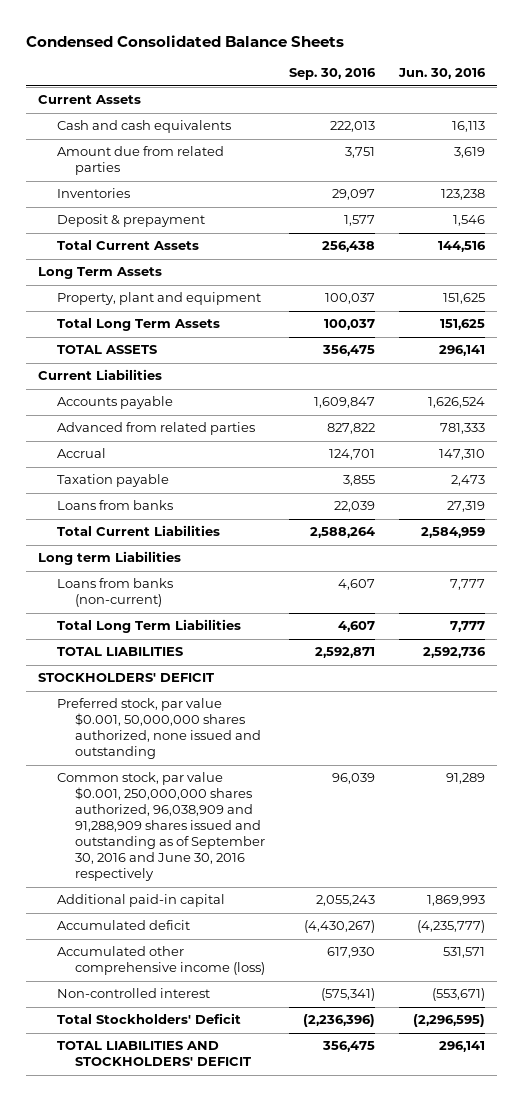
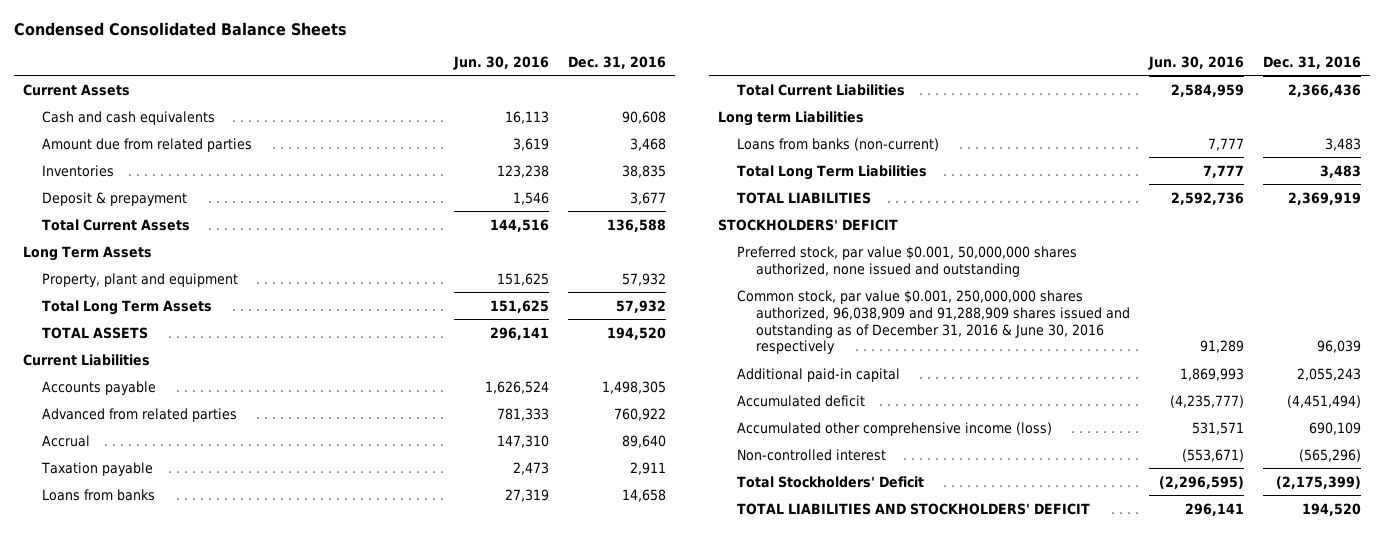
[288,68,376,81] Sep. 30, 2016 -> none
none -> [567,55,666,69] Dec. 31, 2016
[56,772,265,882] Common stock, par value $0.001, 250,000,000 shares authorized, 96,038,909 and 91,288,909 shares issued and outstanding as of September 30, 2016 and June 30, 2016 respectively -> [736,289,1130,355] Common stock, par value $0.001, 250,000,000 shares authorized, 96,038,909 and 91,288,909 shares issued and outstanding as of December 31, 2016 & June 30, 2016 respectively

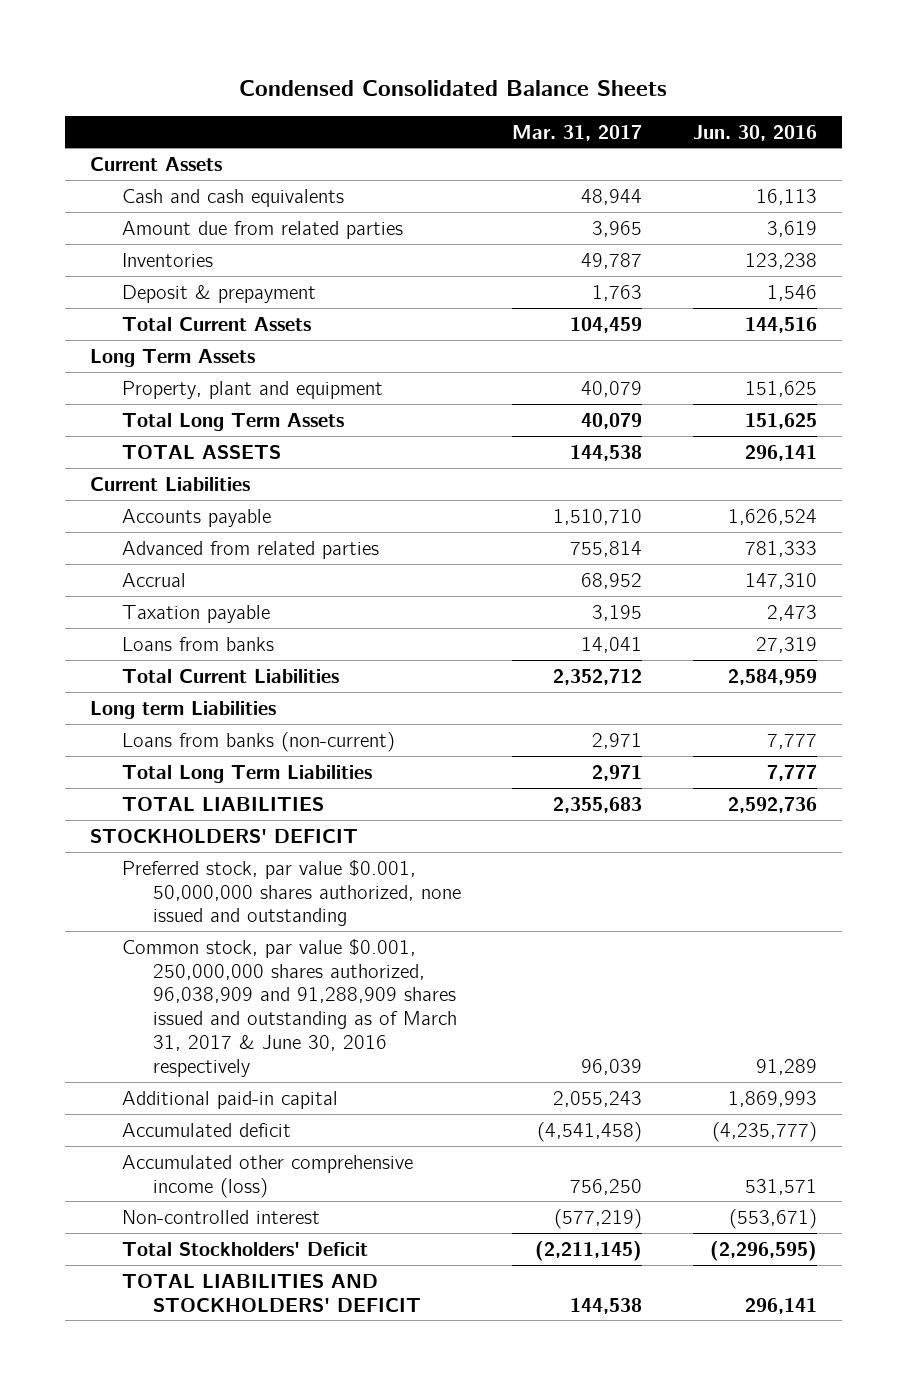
[567,55,666,69] Dec. 31, 2016 -> none
none -> [512,124,643,141] Mar. 31, 2017
[736,289,1130,355] Common stock, par value $0.001, 250,000,000 shares authorized, 96,038,909 and 91,288,909 shares issued and outstanding as of December 31, 2016 & June 30, 2016 respectively -> [121,938,458,1077] Common stock, par value $0.001, 250,000,000 shares authorized, 96,038,909 and 91,288,909 shares issued and outstanding as of March 31, 2017 & June 30, 2016 respectively

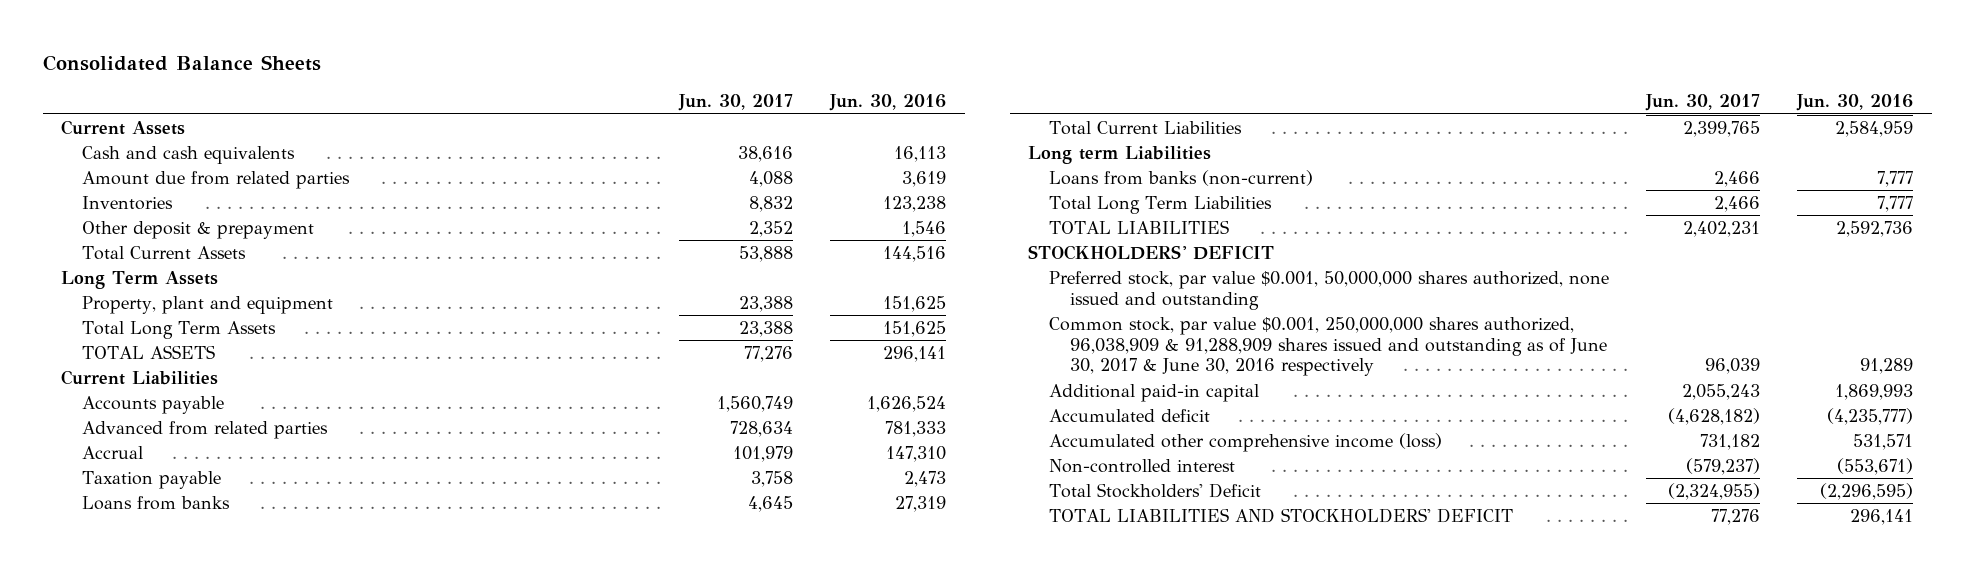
[239,79,668,96] Condensed Consolidated Balance Sheets -> [42,55,321,72] Consolidated Balance Sheets
[512,124,643,141] Mar. 31, 2017 -> none
none -> [678,94,794,112] Jun. 30, 2017
[121,284,316,303] Deposit & prepayment -> [81,220,314,239] Other deposit & prepayment
[121,938,458,1077] Common stock, par value $0.001, 250,000,000 shares authorized, 96,038,909 and 91,288,909 shares issued and outstanding as of March 31, 2017 & June 30, 2016 respectively -> [1049,316,1607,377] Common stock, par value $0.001, 250,000,000 shares authorized, 96,038,909 & 91,288,909 shares issued and outstanding as of June 30, 2017 & June 30, 2016 respectively

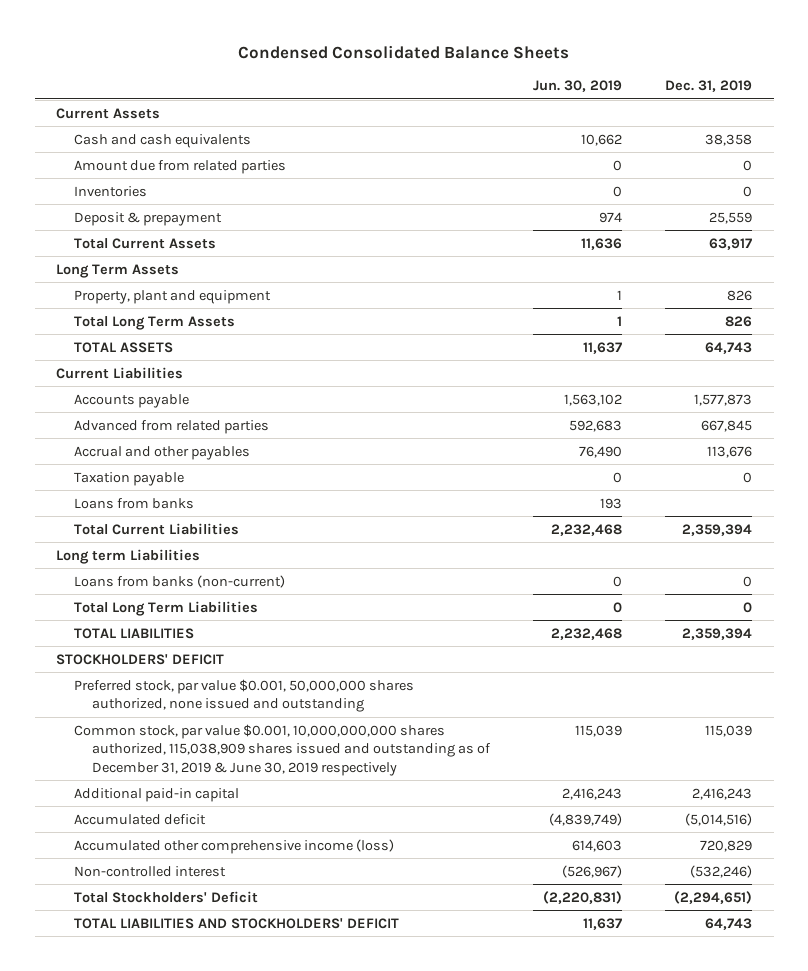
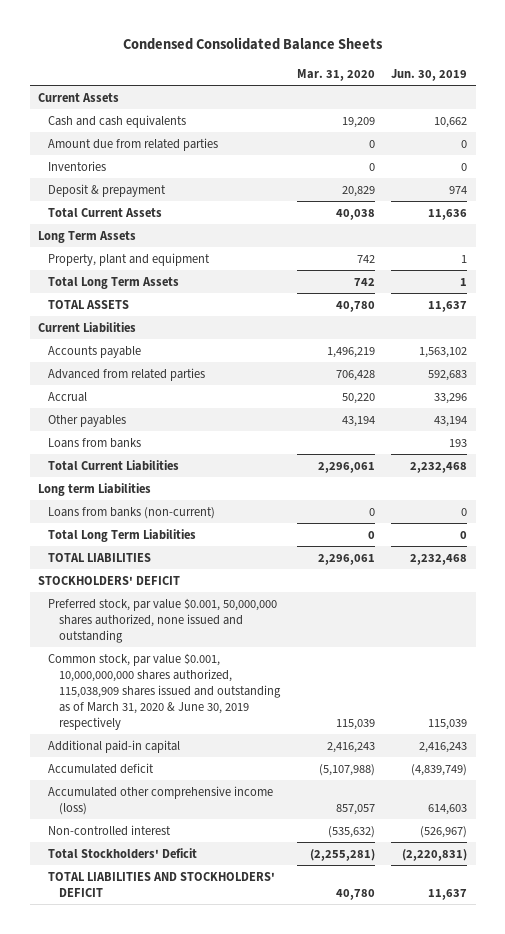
[665,80,753,93] Dec. 31, 2019 -> none
none -> [296,68,375,81] Mar. 31, 2020
[74,471,185,486] Taxation payable -> none
[74,445,251,460] Accrual and other payables -> [48,391,88,402] Accrual
[579,445,623,458] 76,490 -> [434,392,468,404] 33,296
none -> [48,414,127,427] Other payables
[74,723,492,776] Common stock, par value $0.001, 10,000,000,000 shares authorized, 115,038,909 shares issued and outstanding as of December 31, 2019 & June 30, 2019 respectively -> [48,652,281,730] Common stock, par value $0.001, 10,000,000,000 shares authorized, 115,038,909 shares issued and outstanding as of March 31, 2020 & June 30, 2019 respectively

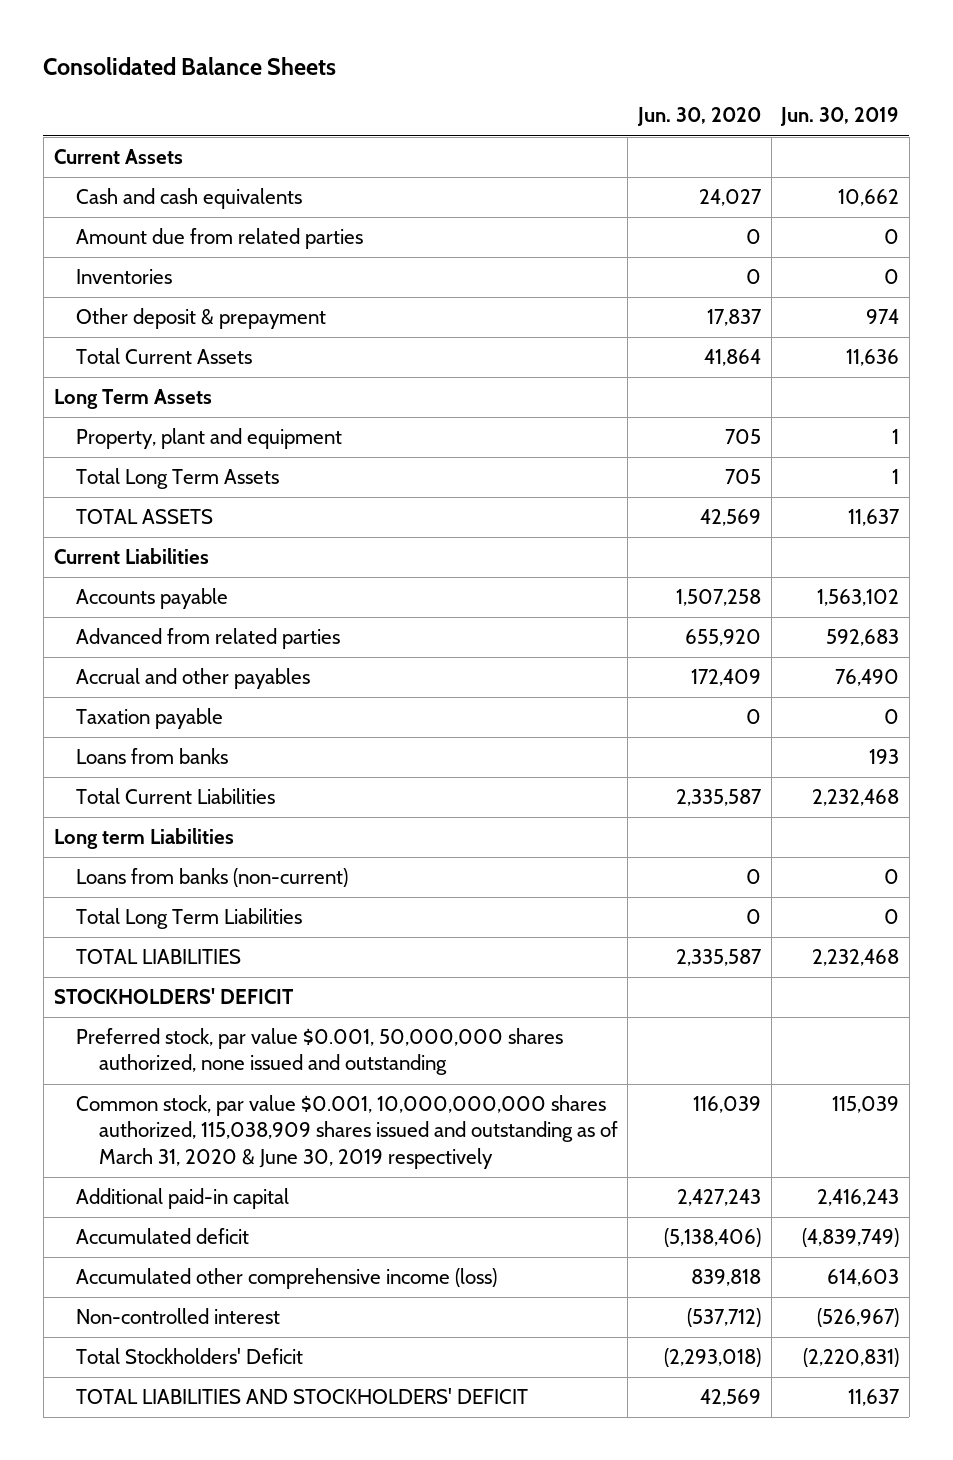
[122,37,383,51] Condensed Consolidated Balance Sheets -> [43,56,337,75] Consolidated Balance Sheets
[296,68,375,81] Mar. 31, 2020 -> none
none -> [636,107,761,127] Jun. 30, 2020
[48,183,167,197] Deposit & prepayment -> [76,308,327,330] Other deposit & prepayment
[48,414,127,427] Other payables -> none
[48,391,88,402] Accrual -> [76,668,311,690] Accrual and other payables
[434,392,468,404] 33,296 -> [835,669,900,687] 76,490
none -> [76,708,224,730] Taxation payable

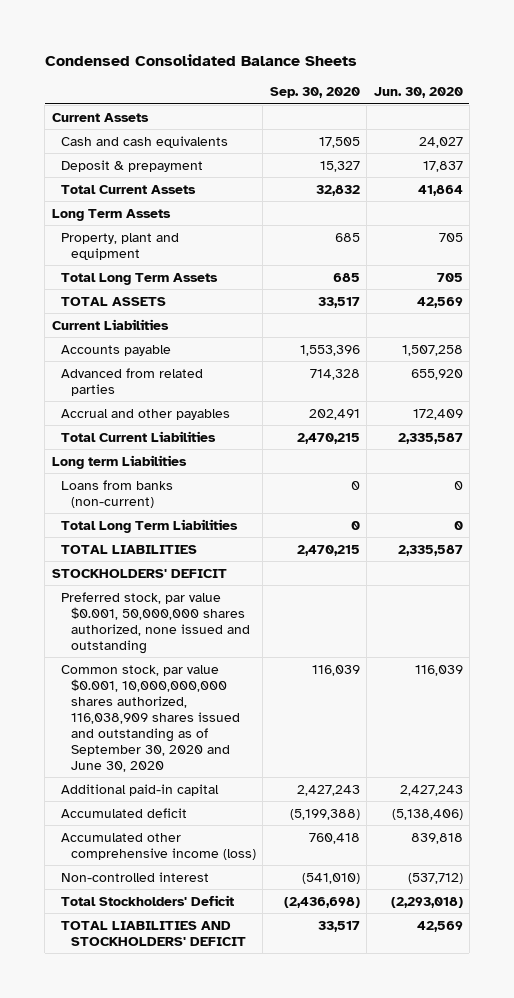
[43,56,337,75] Consolidated Balance Sheets -> [44,53,357,66] Condensed Consolidated Balance Sheets
[780,107,900,127] Jun. 30, 2019 -> none
none -> [269,87,360,99] Sep. 30, 2020
[76,228,364,250] Amount due from related parties -> none
[76,269,173,285] Inventories -> none
[76,308,327,330] Other deposit & prepayment -> [61,159,204,172] Deposit & prepayment
[76,708,224,730] Taxation payable -> none
[76,748,229,765] Loans from banks -> none
[76,1095,618,1169] Common stock, par value $0.001, 10,000,000,000 shares authorized, 115,038,909 shares issued and outstanding as of March 31, 2020 & June 30, 2019 respectively -> [61,664,241,772] Common stock, par value $0.001, 10,000,000,000 shares authorized, 116,038,909 shares issued and outstanding as of September 30, 2020 and June 30, 2020

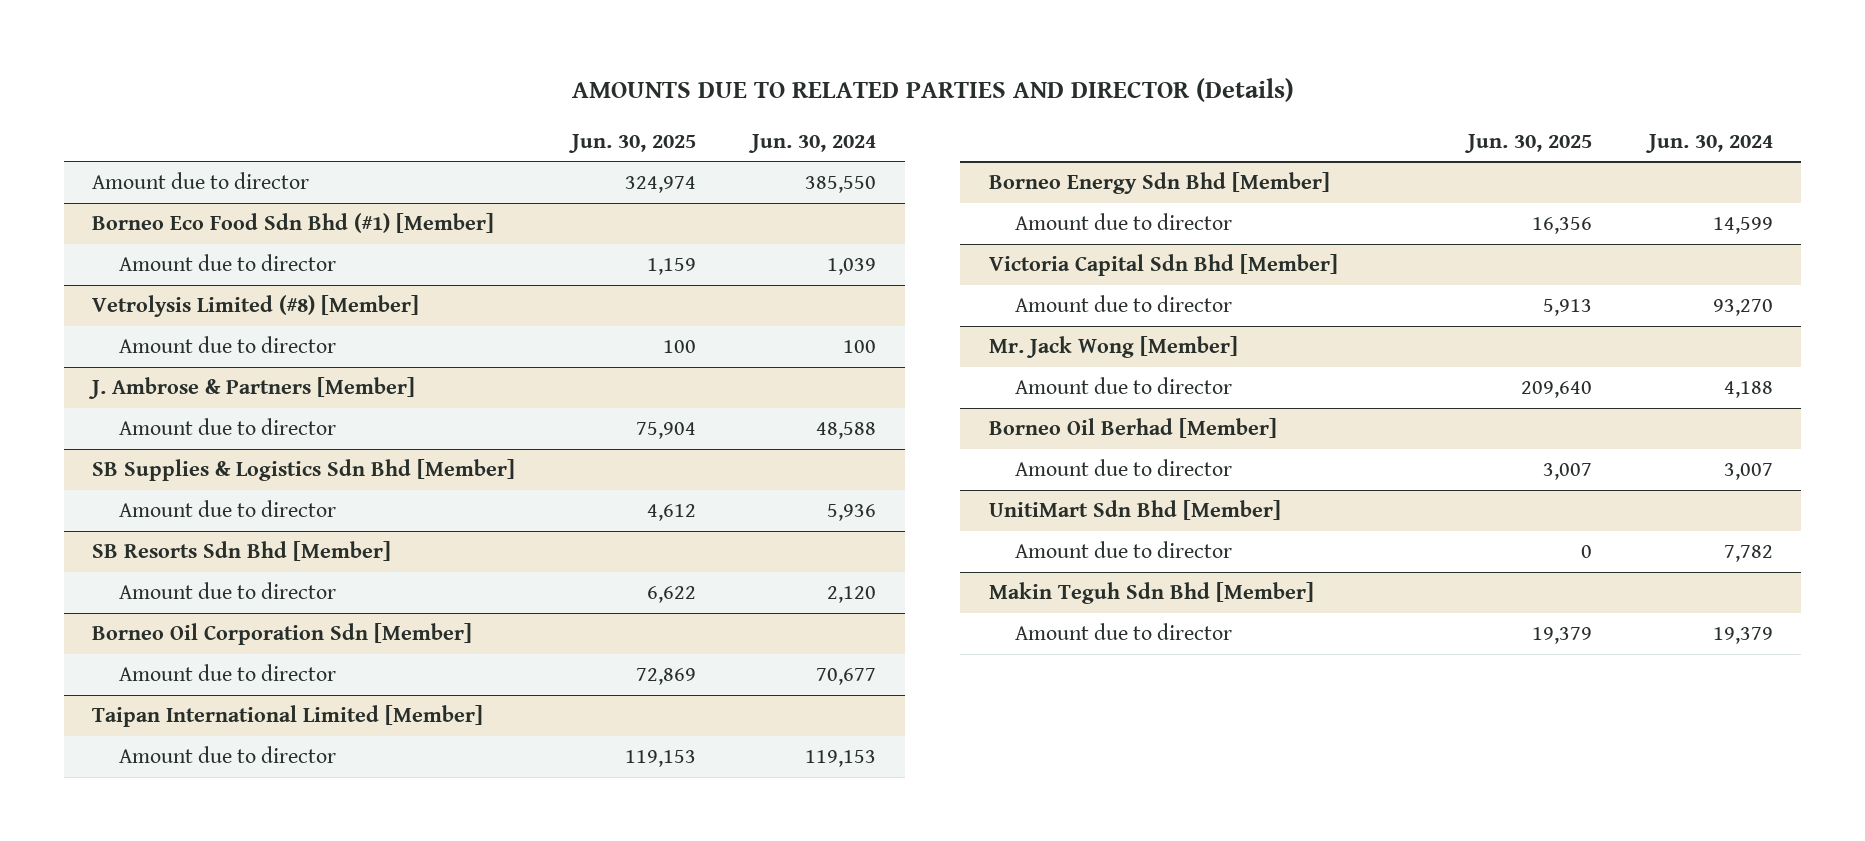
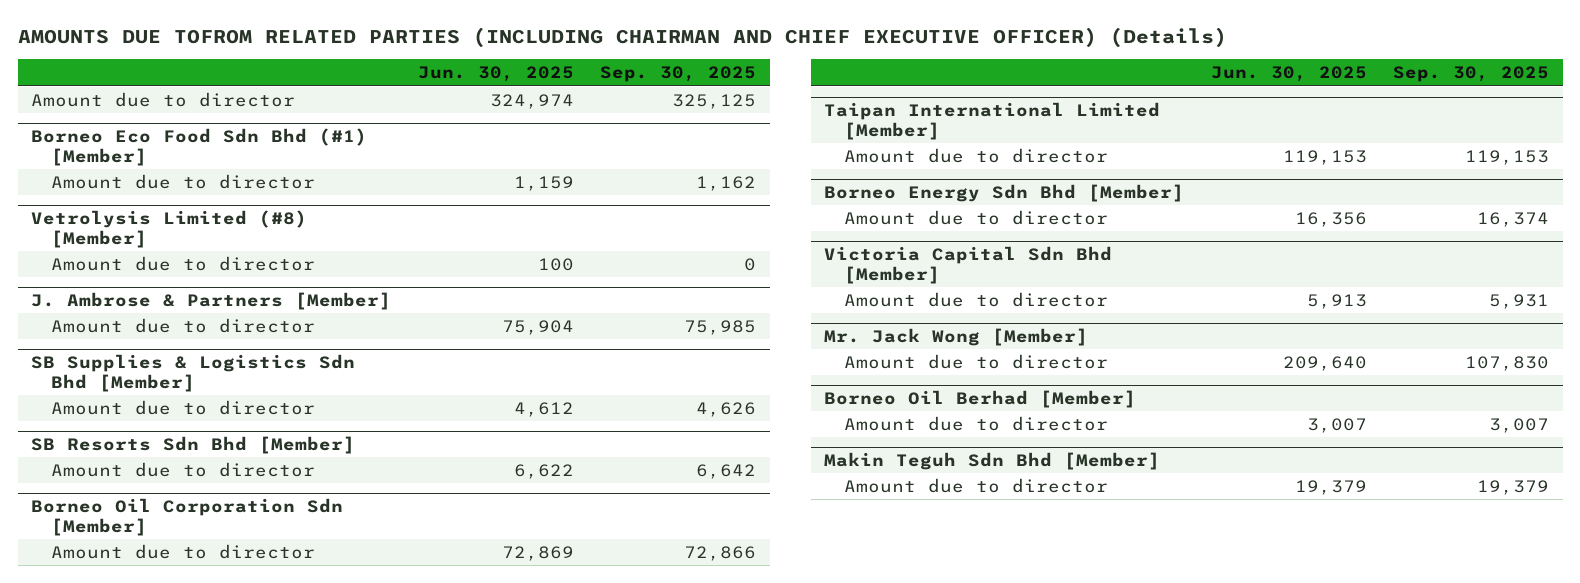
[571,78,1294,103] AMOUNTS DUE TO RELATED PARTIES AND DIRECTOR (Details) -> [17,27,1227,49] AMOUNTS DUE TOFROM RELATED PARTIES (INCLUDING CHAIRMAN AND CHIEF EXECUTIVE OFFICER) (Details)
[748,133,877,153] Jun. 30, 2024 -> none
none -> [600,66,757,83] Sep. 30, 2025
[988,500,1281,521] UnitiMart Sdn Bhd [Member] -> none
[1015,541,1233,559] Amount due to director -> none

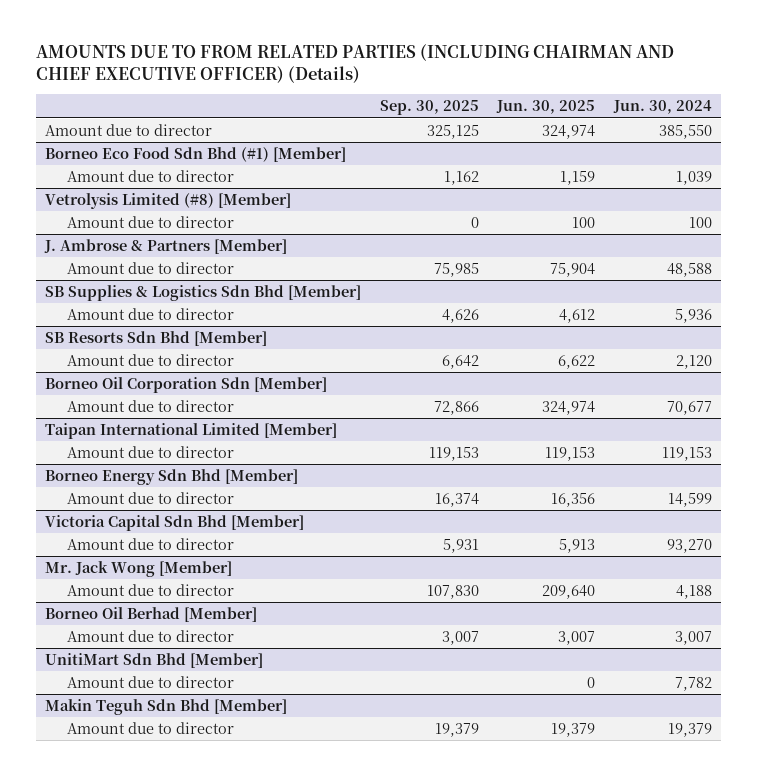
[17,27,1227,49] AMOUNTS DUE TOFROM RELATED PARTIES (INCLUDING CHAIRMAN AND CHIEF EXECUTIVE OFFICER) (Details) -> [35,43,674,83] AMOUNTS DUE TO FROM RELATED PARTIES (INCLUDING CHAIRMAN AND CHIEF EXECUTIVE OFFICER) (Details)
none -> [612,100,712,115] Jun. 30, 2024
[501,545,574,561] 72,869 -> [542,400,596,415] 324,974
none -> [44,652,263,668] UnitiMart Sdn Bhd [Member]
none -> [67,675,235,688] Amount due to director

